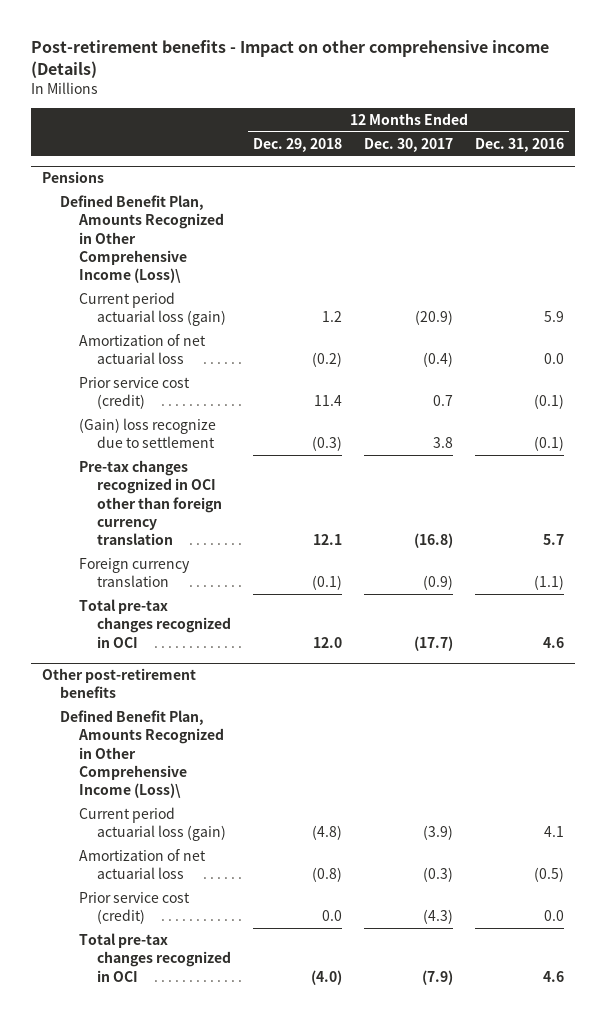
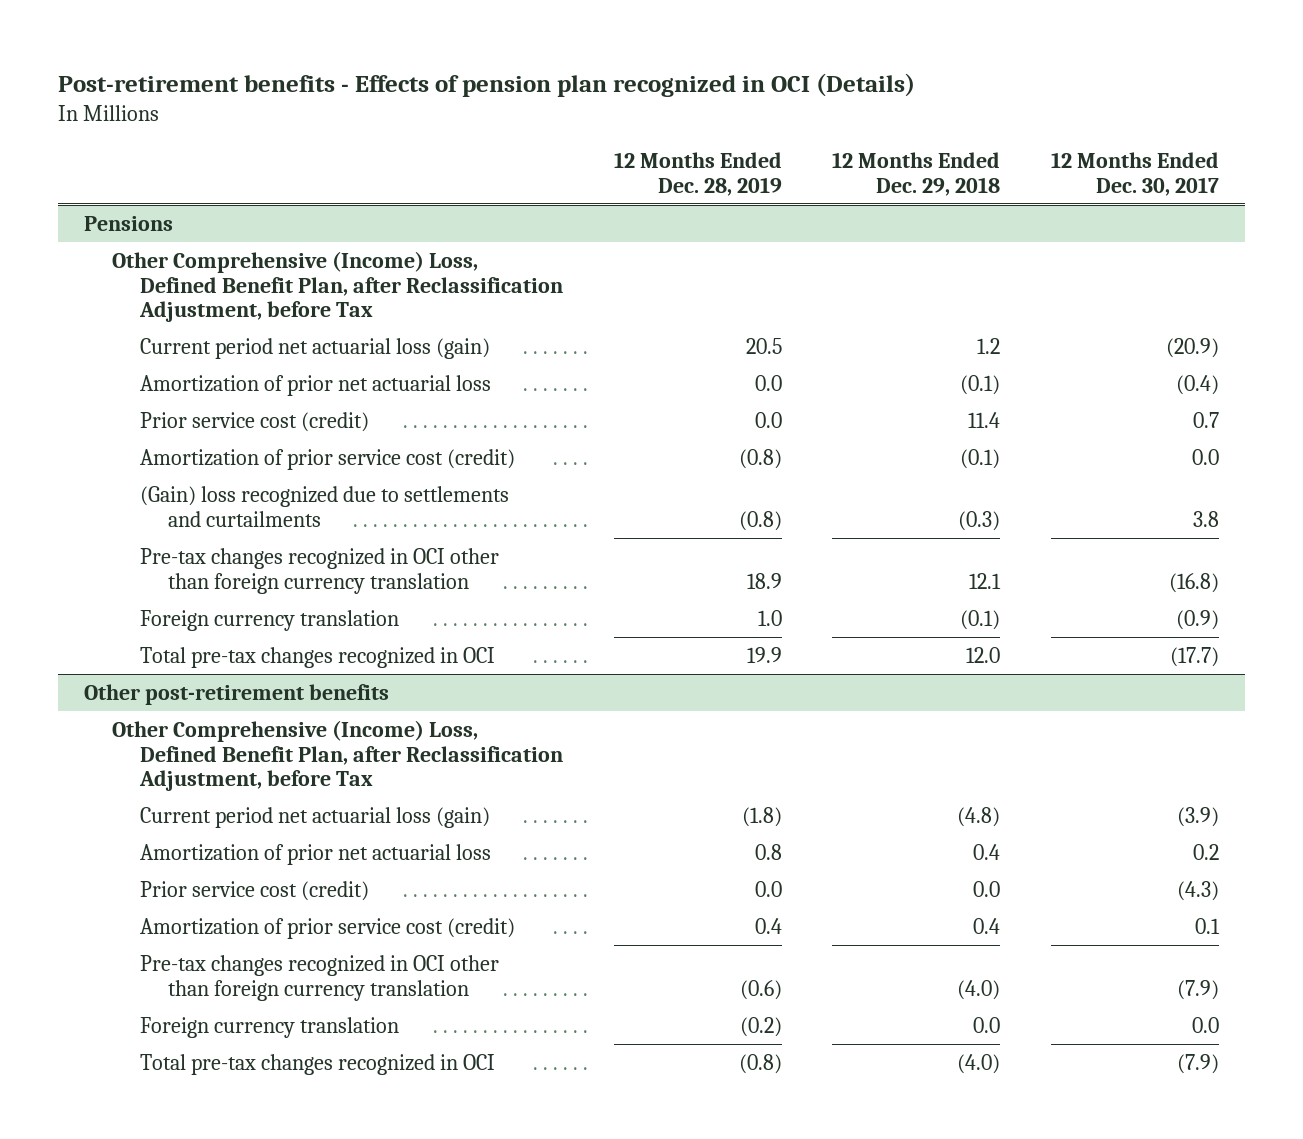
[31,39,550,78] Post-retirement benefits - Impact on other comprehensive income (Details) -> [58,72,916,97] Post-retirement benefits - Effects of pension plan recognized in OCI (Details)
[474,138,564,153] Dec. 31, 2016 -> none
none -> [613,151,782,196] 12 Months Ended Dec. 28, 2019
[60,195,224,284] Defined Benefit Plan, Amounts Recognized in Other Comprehensive Income (Loss)\ -> none
none -> [111,250,563,323] Other Comprehensive (Income) Loss, Defined Benefit Plan, after Reclassification Adjustment, before Tax
[78,292,227,327] Current period actuarial loss (gain) -> [139,337,490,359] Current period net actuarial loss (gain)
[78,334,206,365] Amortization of net actuarial loss -> [139,374,491,396] Amortization of prior net actuarial loss
[312,352,343,368] (0.2) -> [960,374,1001,395] (0.1)
none -> [139,448,515,470] Amortization of prior service cost (credit)
[78,418,216,449] (Gain) loss recognize due to settlement -> [139,485,509,527] (Gain) loss recognized due to settlements and curtailments
[60,710,224,799] Defined Benefit Plan, Amounts Recognized in Other Comprehensive Income (Loss)\ -> none
none -> [111,719,563,792] Other Comprehensive (Income) Loss, Defined Benefit Plan, after Reclassification Adjustment, before Tax
[78,807,227,842] Current period actuarial loss (gain) -> [139,806,490,828] Current period net actuarial loss (gain)
[78,849,206,880] Amortization of net actuarial loss -> [139,843,491,865] Amortization of prior net actuarial loss
[312,867,343,883] (0.8) -> [973,843,1001,860] 0.4
[423,867,454,883] (0.3) -> [1193,843,1220,860] 0.2
none -> [139,917,515,939] Amortization of prior service cost (credit)
none -> [139,954,499,1001] Pre-tax changes recognized in OCI other than foreign currency translation
none -> [139,1016,399,1038] Foreign currency translation

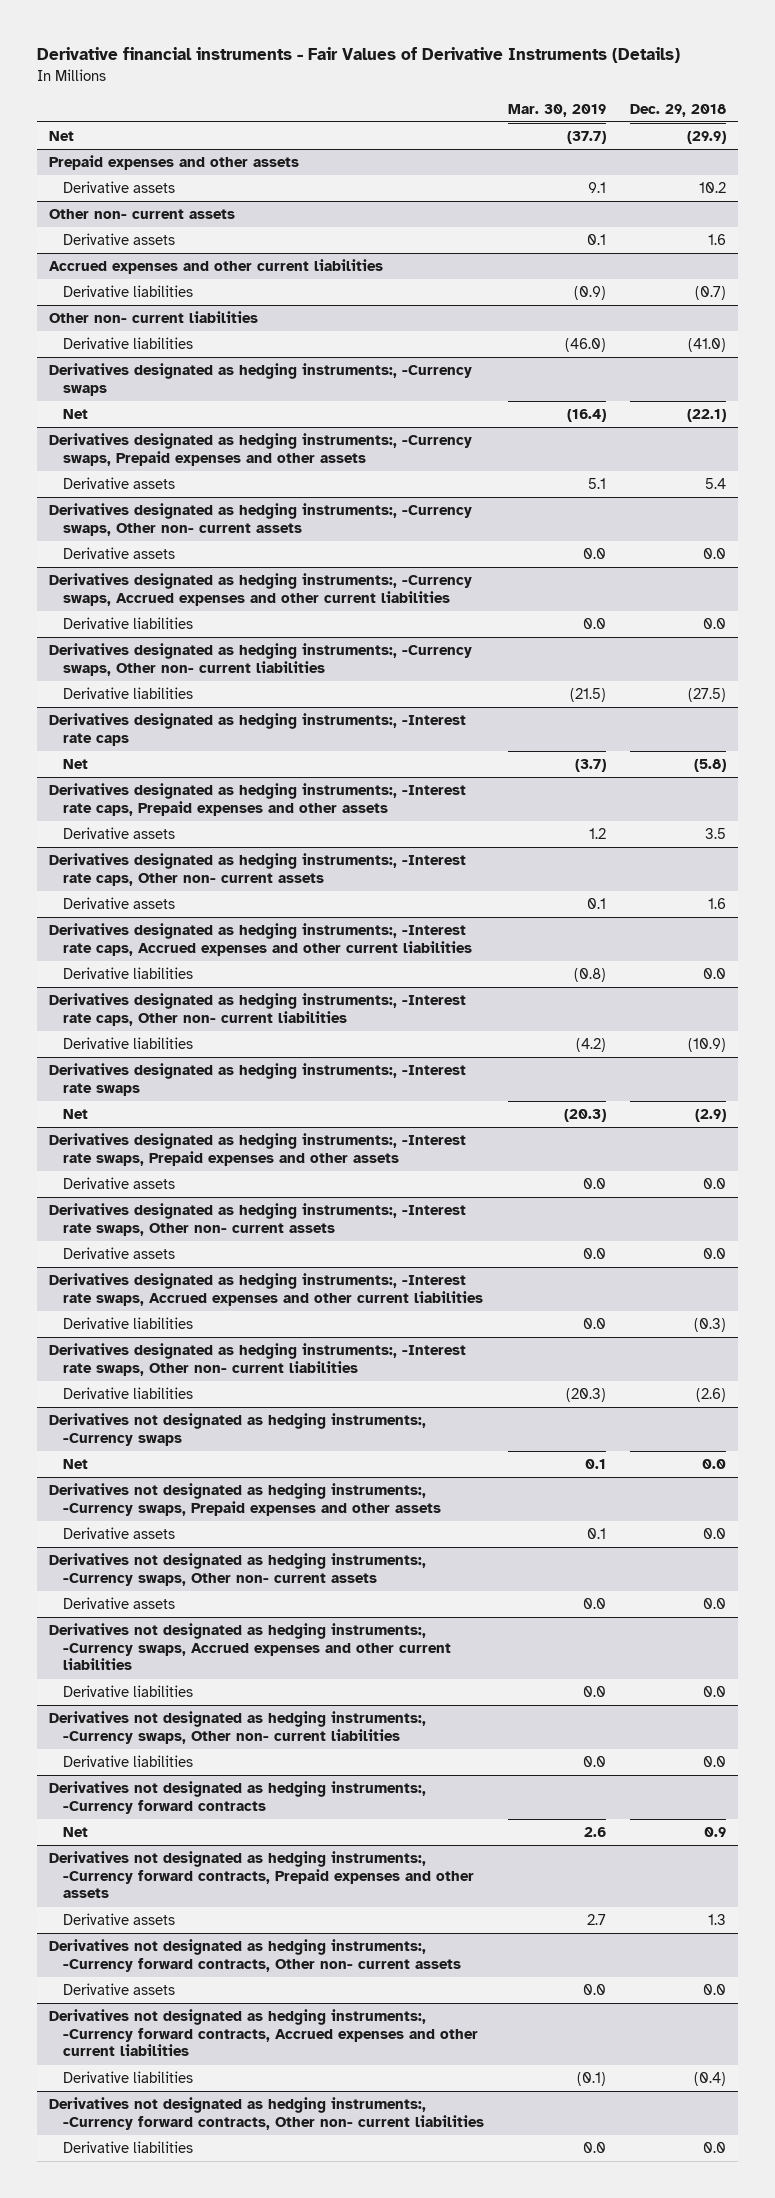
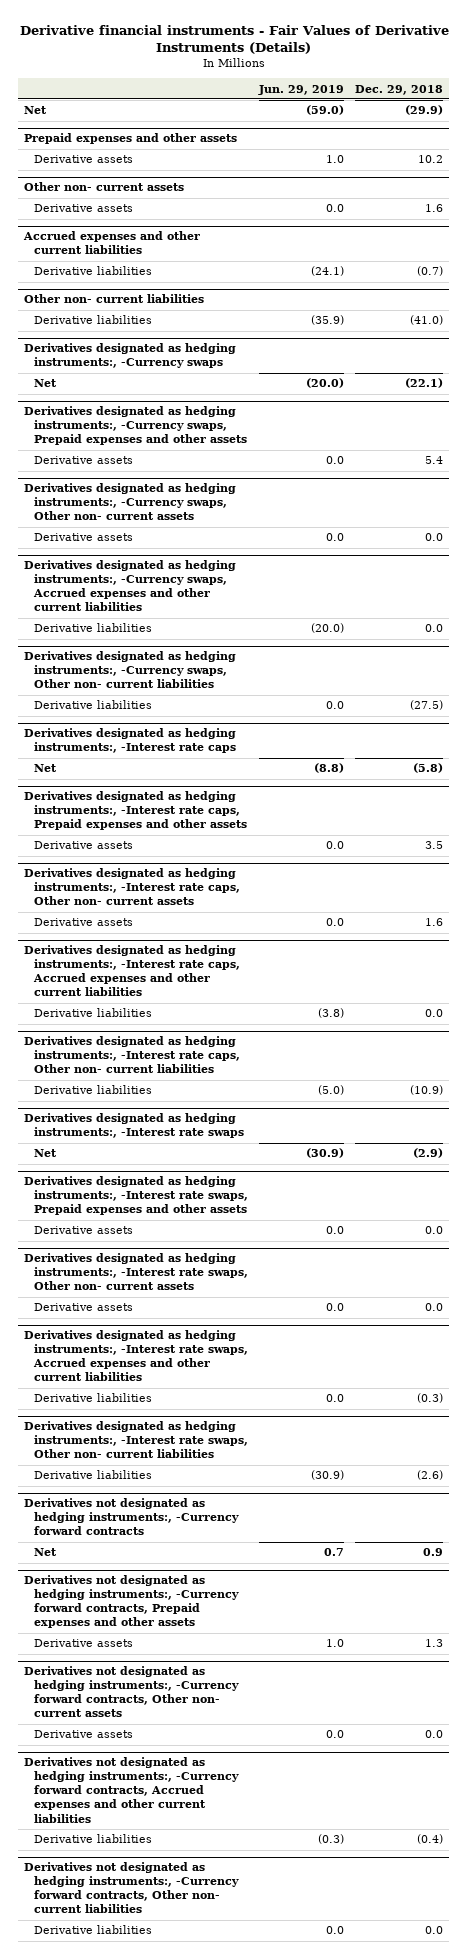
[507,103,606,117] Mar. 30, 2019 -> none
none -> [257,84,344,95] Jun. 29, 2019
[49,1413,427,1446] Derivatives not designated as hedging instruments:, -Currency swaps -> none
[62,1459,88,1470] Net -> none
[49,1483,441,1516] Derivatives not designated as hedging instruments:, -Currency swaps, Prepaid expenses and other assets -> none
[62,1527,175,1540] Derivative assets -> none
[49,1553,427,1586] Derivatives not designated as hedging instruments:, -Currency swaps, Other non- current assets -> none
[62,1597,175,1610] Derivative assets -> none
[49,1623,451,1671] Derivatives not designated as hedging instruments:, -Currency swaps, Accrued expenses and other current liabilities -> none
[62,1685,193,1698] Derivative liabilities -> none
[49,1711,427,1744] Derivatives not designated as hedging instruments:, -Currency swaps, Other non- current liabilities -> none
[62,1755,193,1768] Derivative liabilities -> none

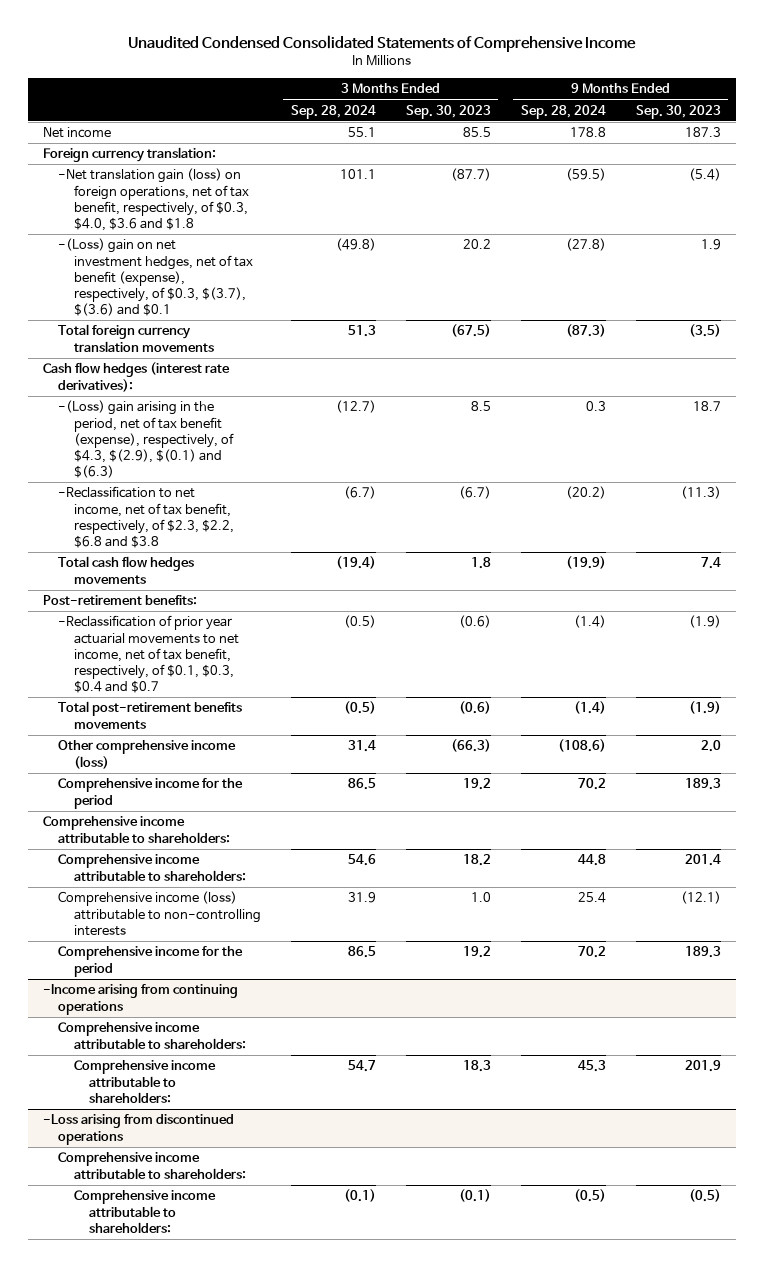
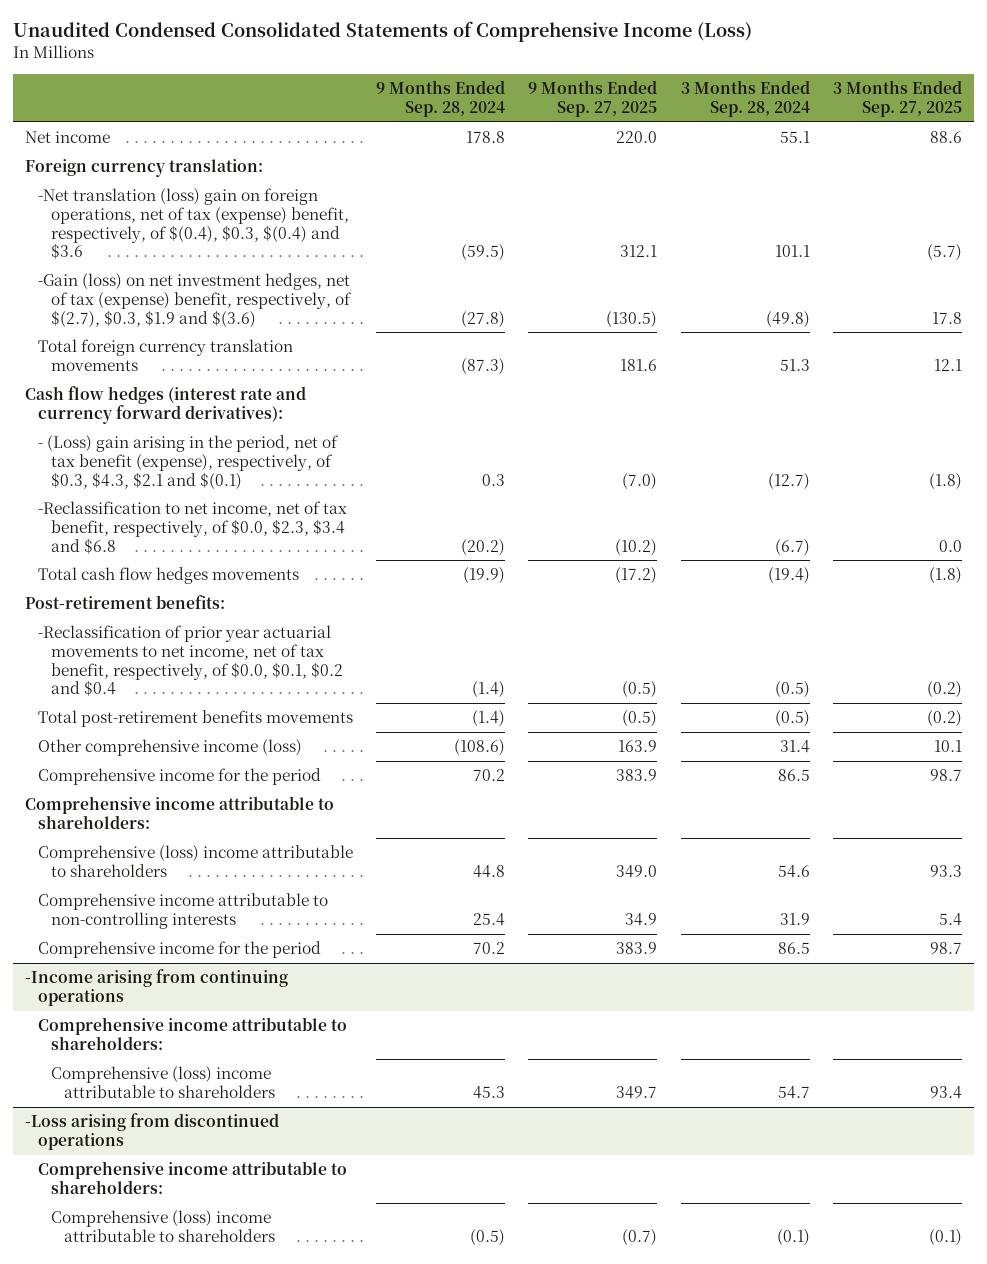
[127,34,636,52] Unaudited Condensed Consolidated Statements of Comprehensive Income -> [12,21,752,43] Unaudited Condensed Consolidated Statements of Comprehensive Income (Loss)
[405,104,491,119] Sep. 30, 2023 -> none
[635,104,721,119] Sep. 30, 2023 -> none
none -> [528,80,658,117] 9 Months Ended Sep. 27, 2025
none -> [832,80,962,117] 3 Months Ended Sep. 27, 2025
[58,168,249,232] -Net translation gain (loss) on foreign operations, net of tax benefit, respectively, of $0.3, $4.0, $3.6 and $1.8 -> [37,188,350,260] -Net translation (loss) gain on foreign operations, net of tax (expense) benefit, respectively, of $(0.4), $0.3, $(0.4) and $3.6
[58,238,253,317] -(Loss) gain on net investment hedges, net of tax benefit (expense), respectively, of $0.3, $(3.7), $(3.6) and $0.1 -> [37,273,353,328] -Gain (loss) on net investment hedges, net of tax (expense) benefit, respectively, of $(2.7), $0.3, $1.9 and $(3.6)
[42,362,230,392] Cash flow hedges (interest rate derivatives): -> [24,386,306,424] Cash flow hedges (interest rate and currency forward derivatives):
[58,400,234,479] -(Loss) gain arising in the period, net of tax benefit (expense), respectively, of $4.3, $(2.9), $(0.1) and $(6.3) -> [37,435,339,490] - (Loss) gain arising in the period, net of tax benefit (expense), respectively, of $0.3, $4.3, $2.1 and $(0.1)
[58,486,234,549] -Reclassification to net income, net of tax benefit, respectively, of $2.3, $2.2, $6.8 and $3.8 -> [37,501,347,554] -Reclassification to net income, net of tax benefit, respectively, of $0.0, $2.3, $3.4 and $6.8
[58,615,239,694] -Reclassification of prior year actuarial movements to net income, net of tax benefit, respectively, of $0.1, $0.3, $0.4 and $0.7 -> [37,625,344,697] -Reclassification of prior year actuarial movements to net income, net of tax benefit, respectively, of $0.0, $0.1, $0.2 and $0.4
[58,854,246,881] Comprehensive income attributable to shareholders: -> [37,845,353,877] Comprehensive (loss) income attributable to shareholders
[58,891,261,936] Comprehensive income (loss) attributable to non-controlling interests -> [37,893,328,929] Comprehensive income attributable to non-controlling interests
[73,1060,216,1103] Comprehensive income attributable to shareholders: -> [51,1066,276,1098] Comprehensive (loss) income attributable to shareholders
[73,1190,216,1233] Comprehensive income attributable to shareholders: -> [51,1210,276,1242] Comprehensive (loss) income attributable to shareholders

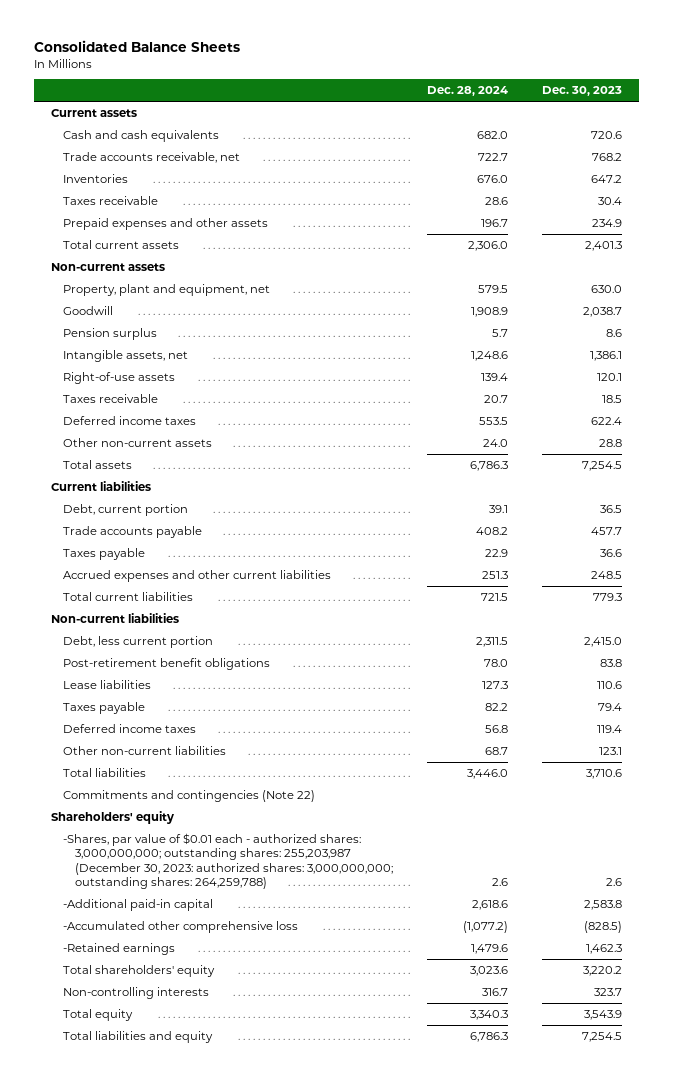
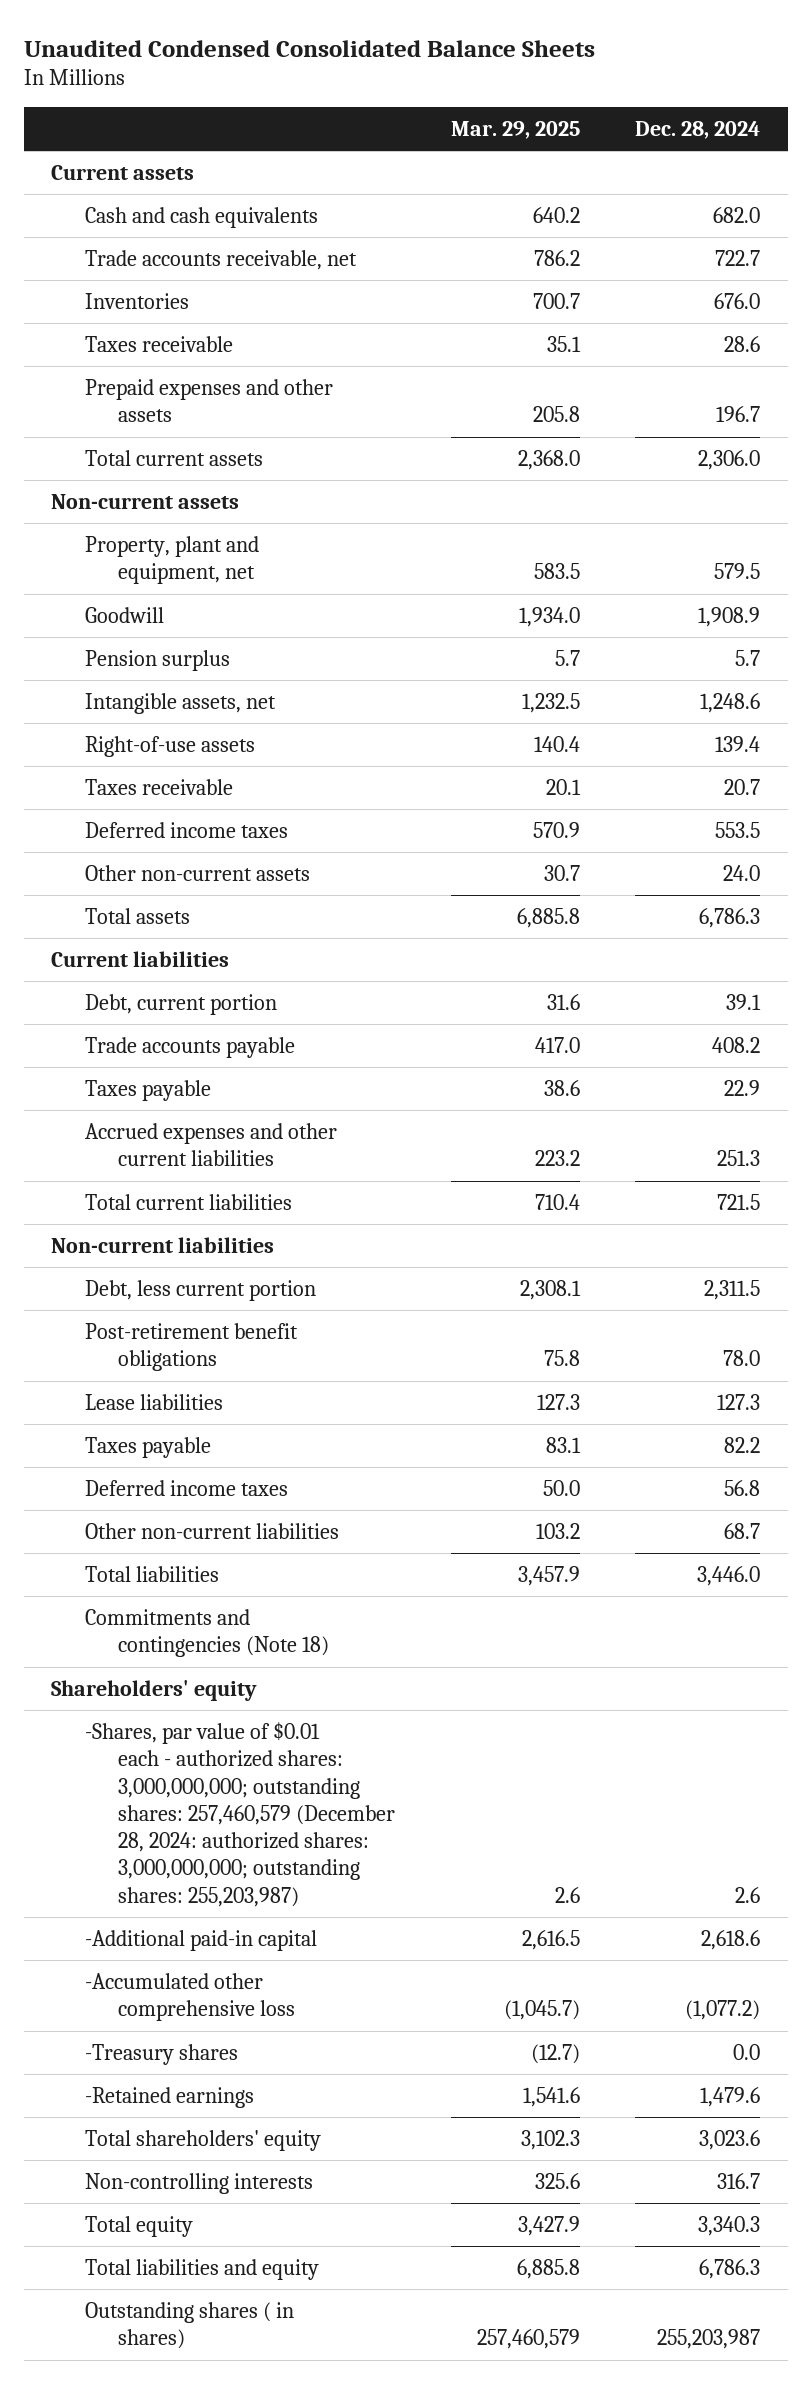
[34,39,241,52] Consolidated Balance Sheets -> [23,39,595,57] Unaudited Condensed Consolidated Balance Sheets
[541,86,622,97] Dec. 30, 2023 -> none
none -> [450,120,580,139] Mar. 29, 2025
[62,790,315,803] Commitments and contingencies (Note 22) -> [84,1608,329,1658] Commitments and contingencies (Note 18)
[62,833,393,889] -Shares, par value of $0.01 each - authorized shares: 3,000,000,000; outstanding shares: 255,203,987 (December 30, 2023: authorized shares: 3,000,000,000; outstanding shares: 264,259,788) -> [84,1721,395,1907] -Shares, par value of $0.01 each - authorized shares: 3,000,000,000; outstanding shares: 257,460,579 (December 28, 2024: authorized shares: 3,000,000,000; outstanding shares: 255,203,987)
none -> [84,2043,238,2065] -Treasury shares
none -> [84,2301,294,2350] Outstanding shares ( in shares)

